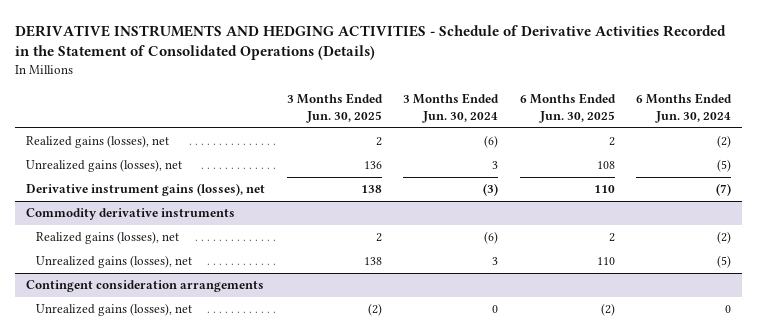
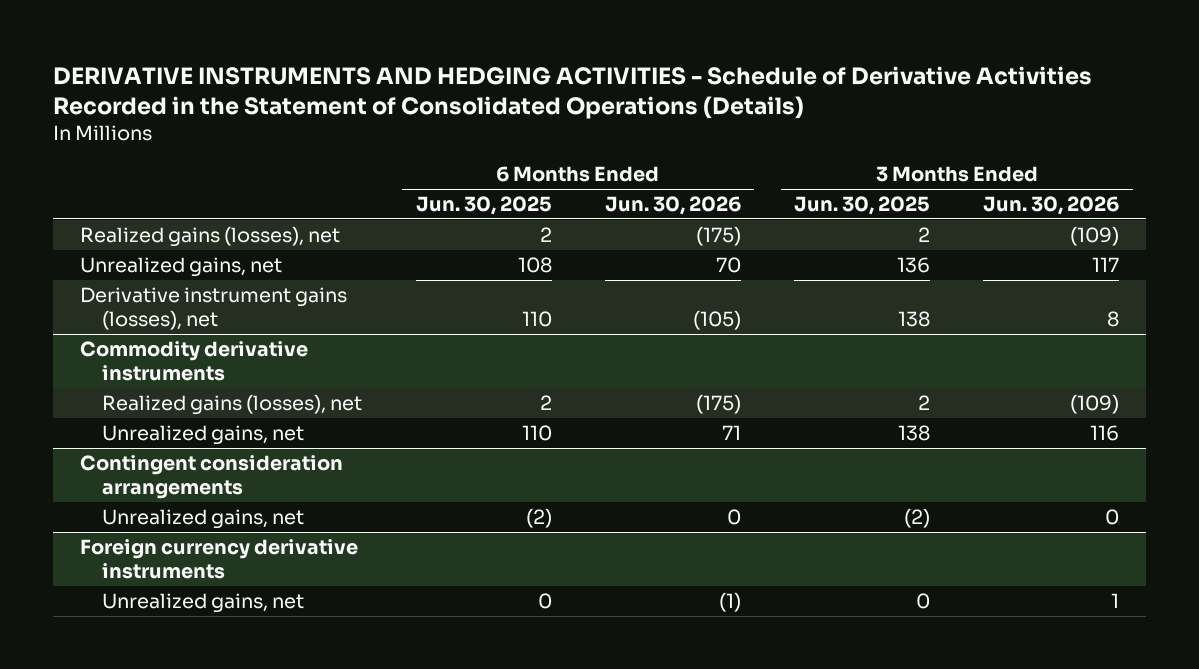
[403,92,500,123] 3 Months Ended Jun. 30, 2024 -> none
[636,92,733,123] 6 Months Ended Jun. 30, 2024 -> none
none -> [604,195,741,215] Jun. 30, 2026
none -> [983,195,1120,215] Jun. 30, 2026
[26,159,183,173] Unrealized gains (losses), net -> [79,256,282,277] Unrealized gains, net
[36,255,193,269] Unrealized gains (losses), net -> [102,424,305,445] Unrealized gains, net
[36,303,193,317] Unrealized gains (losses), net -> [102,508,305,529] Unrealized gains, net
none -> [79,538,358,579] Foreign currency derivative instruments
none -> [102,592,305,613] Unrealized gains, net

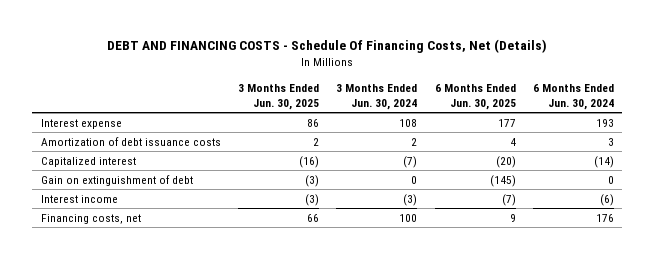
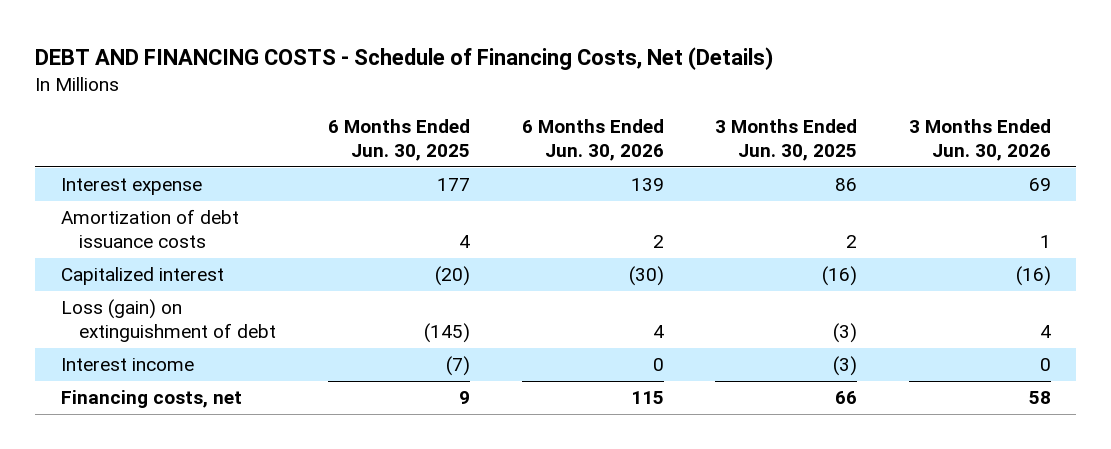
[107,39,548,54] DEBT AND FINANCING COSTS - Schedule Of Financing Costs, Net (Details) -> [35,46,774,70] DEBT AND FINANCING COSTS - Schedule of Financing Costs, Net (Details)
[336,83,418,110] 3 Months Ended Jun. 30, 2024 -> none
[532,83,614,110] 6 Months Ended Jun. 30, 2024 -> none
none -> [521,119,664,161] 6 Months Ended Jun. 30, 2026
none -> [908,119,1051,161] 3 Months Ended Jun. 30, 2026
[40,174,193,186] Gain on extinguishment of debt -> [60,299,277,342] Loss (gain) on extinguishment of debt

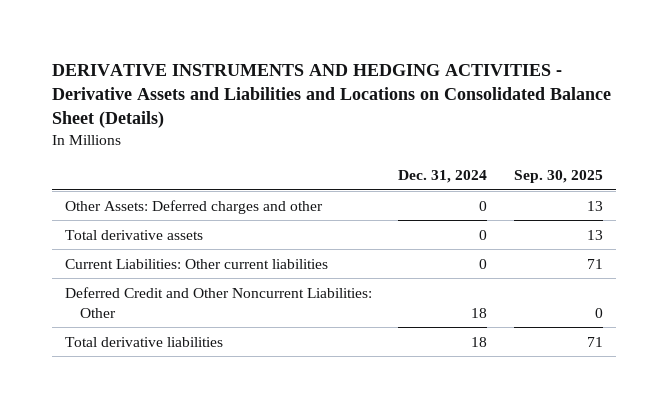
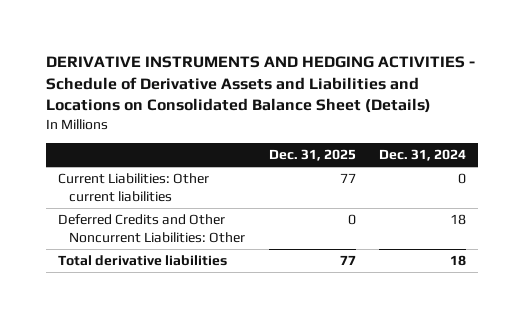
[51,63,611,129] DERIVATIVE INSTRUMENTS AND HEDGING ACTIVITIES - Derivative Assets and Liabilities and Locations on Consolidated Balance Sheet (Details) -> [45,56,475,114] DERIVATIVE INSTRUMENTS AND HEDGING ACTIVITIES - Schedule of Derivative Assets and Liabilities and Locations on Consolidated Balance Sheet (Details)
[513,170,603,184] Sep. 30, 2025 -> none
none -> [268,149,356,162] Dec. 31, 2025
[64,199,323,214] Other Assets: Deferred charges and other -> none
[64,229,203,240] Total derivative assets -> none
[64,286,372,318] Deferred Credit and Other Noncurrent Liabilities: Other -> [57,214,246,243] Deferred Credits and Other Noncurrent Liabilities: Other

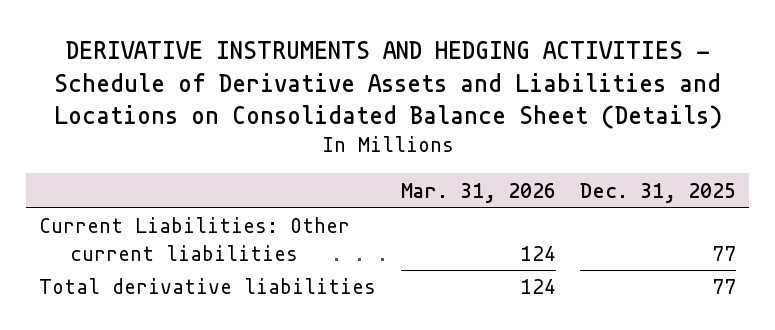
[379,149,467,162] Dec. 31, 2024 -> none
none -> [400,182,556,203] Mar. 31, 2026
[57,214,246,243] Deferred Credits and Other Noncurrent Liabilities: Other -> none

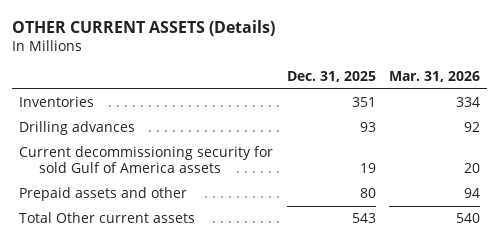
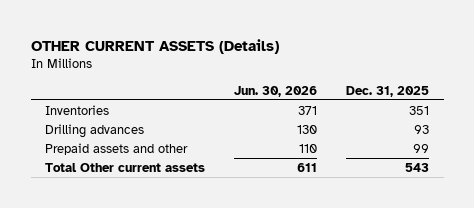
[389,71,481,83] Mar. 31, 2026 -> none
none -> [234,85,318,97] Jun. 30, 2026
[18,146,273,174] Current decommissioning security for sold Gulf of America assets -> none
[359,188,376,199] 80 -> [413,143,430,153] 99

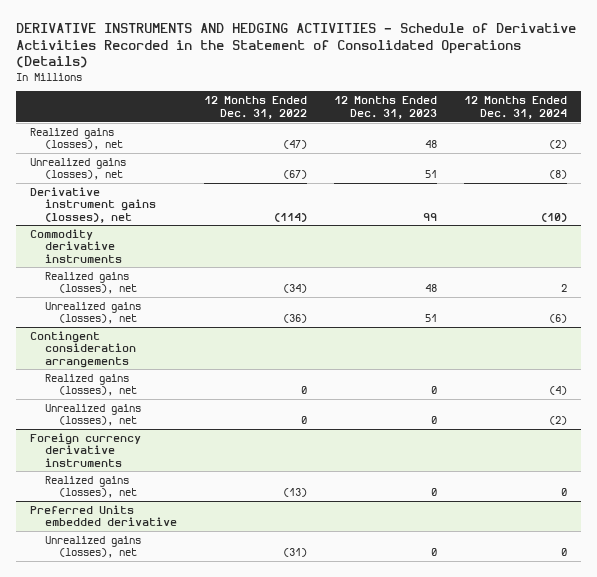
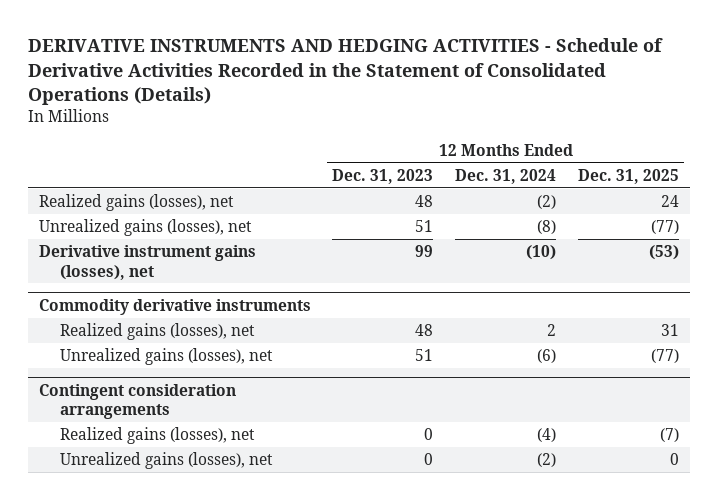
[203,96,307,119] 12 Months Ended Dec. 31, 2022 -> none
none -> [578,169,680,185] Dec. 31, 2025
[29,432,141,467] Foreign currency derivative instruments -> none
[44,475,138,499] Realized gains (losses), net -> none
[29,504,177,527] Preferred Units embedded derivative -> none
[44,535,141,559] Unrealized gains (losses), net -> none

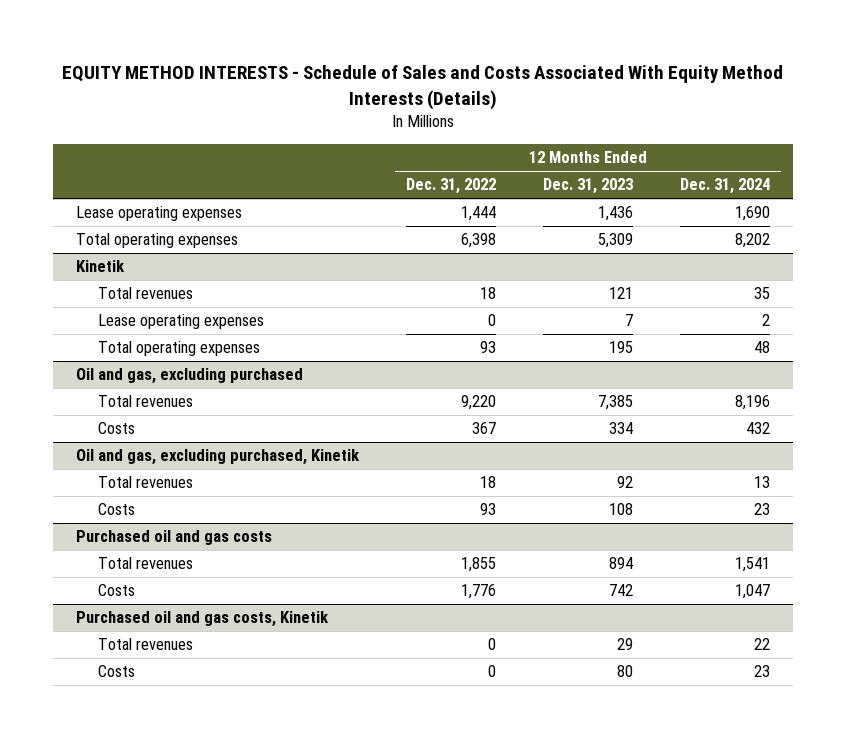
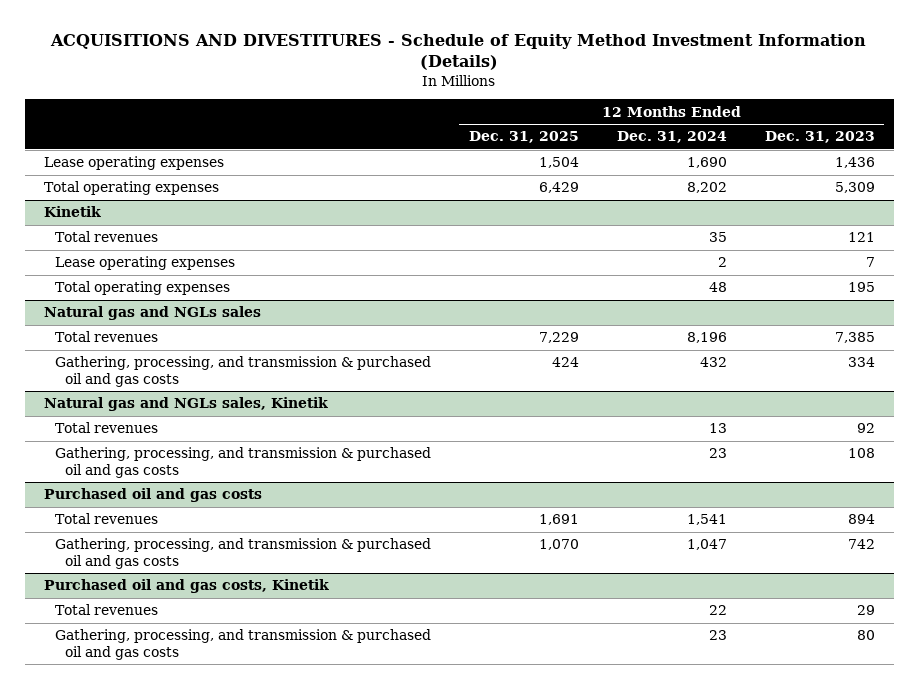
[62,64,784,110] EQUITY METHOD INTERESTS - Schedule of Sales and Costs Associated With Equity Method Interests (Details) -> [50,33,867,71] ACQUISITIONS AND DIVESTITURES - Schedule of Equity Method Investment Information (Details)
[406,178,497,195] Dec. 31, 2022 -> none
none -> [468,131,579,144] Dec. 31, 2025
[76,368,304,385] Oil and gas, excluding purchased -> [43,306,261,321] Natural gas and NGLs sales
[76,449,361,466] Oil and gas, excluding purchased, Kinetik -> none
[97,422,135,435] Costs -> [54,356,431,388] Gathering, processing, and transmission & purchased oil and gas costs
none -> [43,397,328,412] Natural gas and NGLs sales, Kinetik
[97,503,135,516] Costs -> [54,447,431,479] Gathering, processing, and transmission & purchased oil and gas costs
[97,584,135,597] Costs -> [54,538,431,570] Gathering, processing, and transmission & purchased oil and gas costs
[97,665,135,678] Costs -> [54,629,431,661] Gathering, processing, and transmission & purchased oil and gas costs

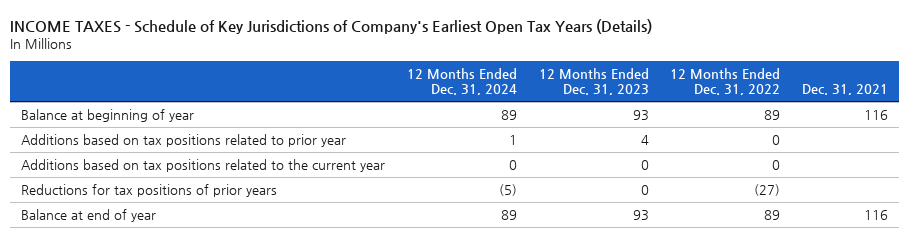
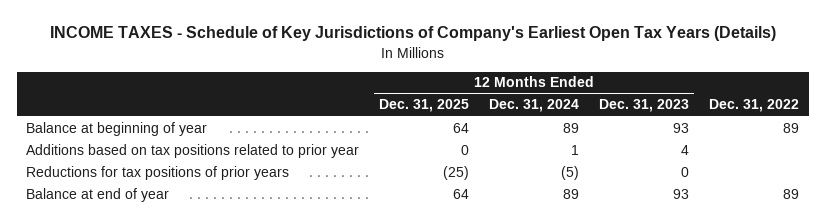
[670,68,781,96] 12 Months Ended Dec. 31, 2022 -> none
[801,84,888,96] Dec. 31, 2021 -> none
none -> [379,99,470,113] Dec. 31, 2025
none -> [708,99,799,113] Dec. 31, 2022
[21,159,386,173] Additions based on tax positions related to the current year -> none

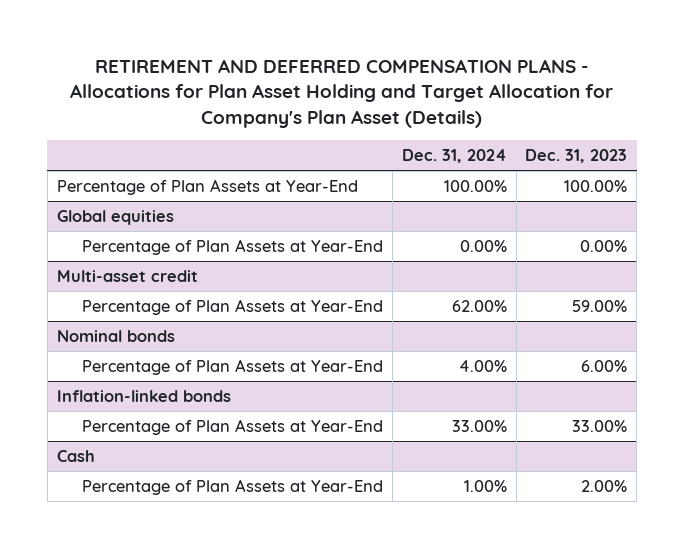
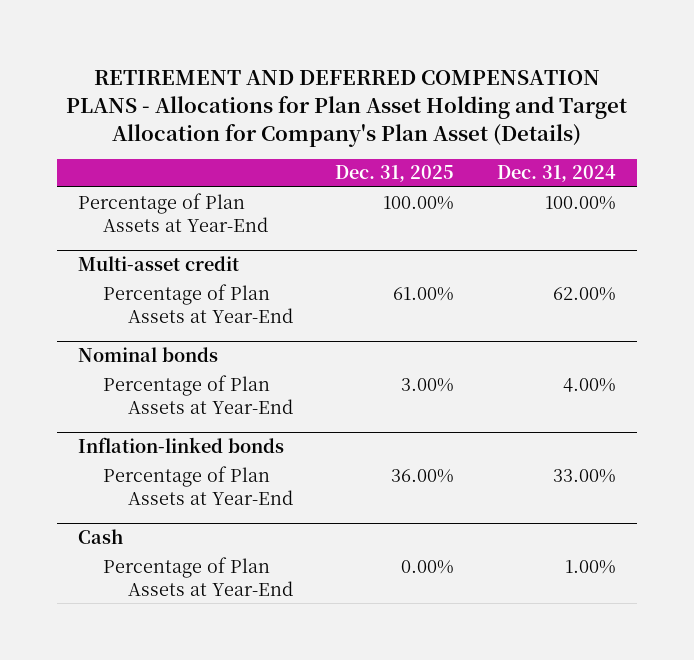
[525,148,628,163] Dec. 31, 2023 -> none
none -> [335,165,455,183] Dec. 31, 2025
[56,210,174,226] Global equities -> none
[81,239,383,256] Percentage of Plan Assets at Year-End -> none

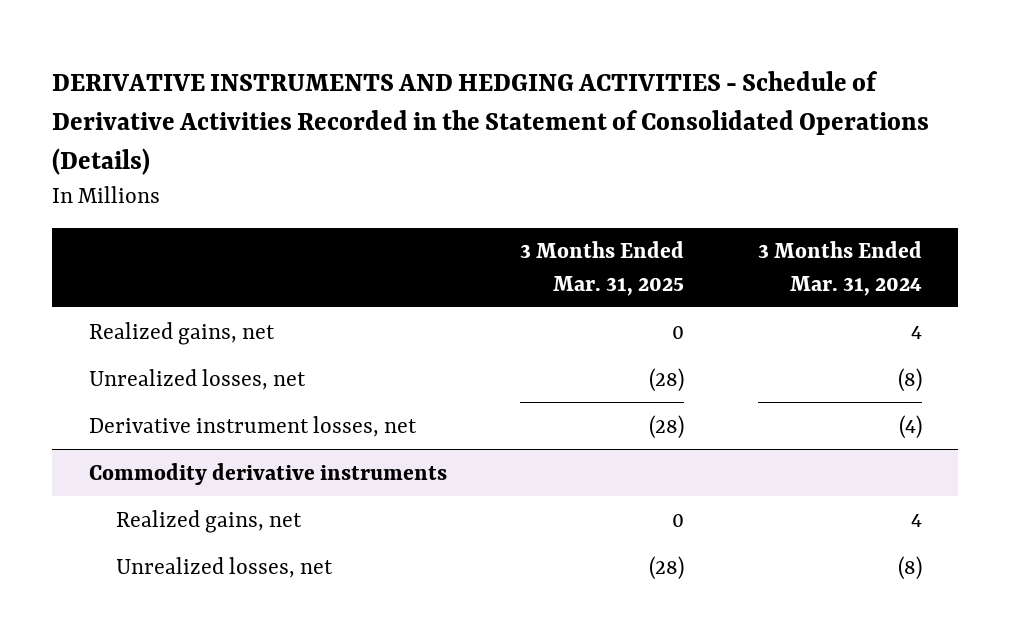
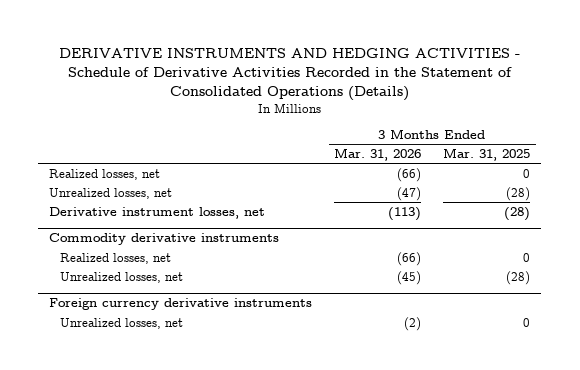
[757,241,922,296] 3 Months Ended Mar. 31, 2024 -> none
none -> [334,147,422,161] Mar. 31, 2026
[88,321,275,345] Realized gains, net -> [49,168,161,180] Realized losses, net
[116,509,303,533] Realized gains, net -> [59,252,171,264] Realized losses, net
none -> [49,298,313,311] Foreign currency derivative instruments
none -> [59,317,183,329] Unrealized losses, net

